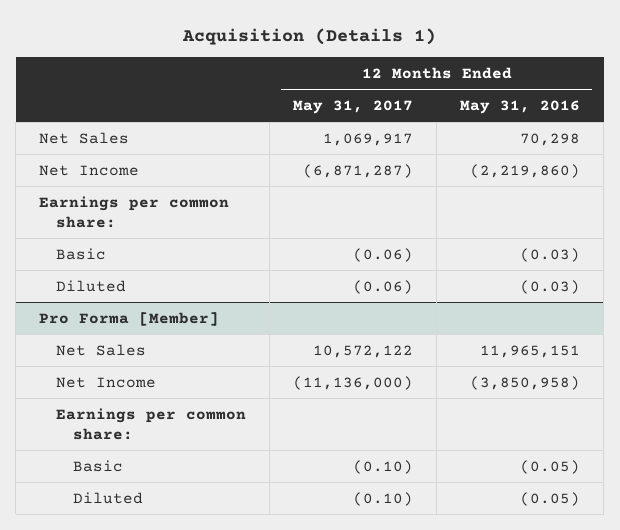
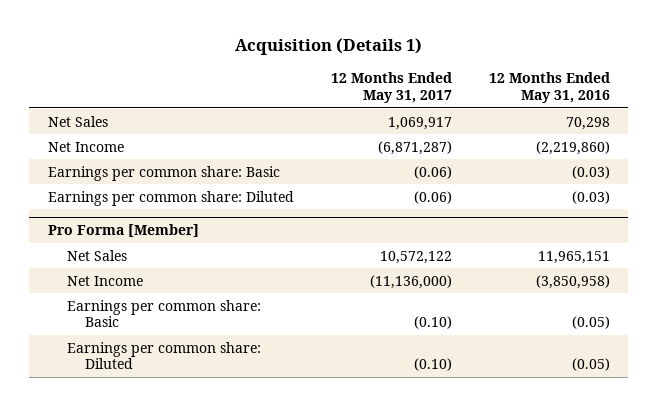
[39,195,230,228] Earnings per common share: -> none
[56,247,107,260] Basic -> [47,165,280,181] Earnings per common share: Basic
[56,279,127,292] Diluted -> [47,190,294,206] Earnings per common share: Diluted
[56,407,247,440] Earnings per common share: -> none
[72,459,123,472] Basic -> [66,299,261,328] Earnings per common share: Basic
[72,491,143,504] Diluted -> [66,341,261,370] Earnings per common share: Diluted

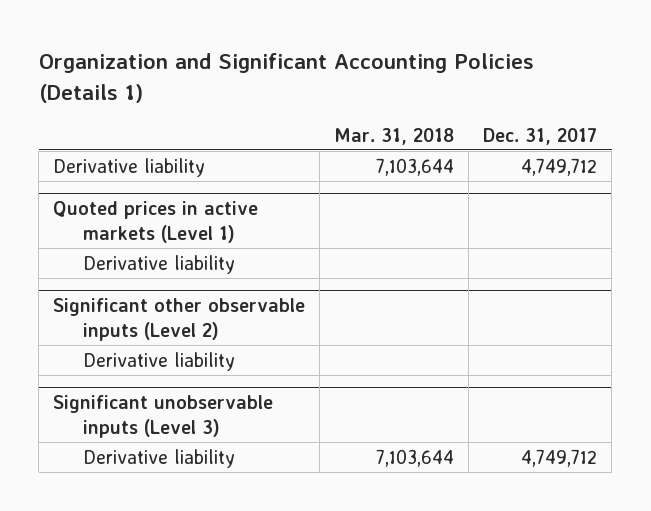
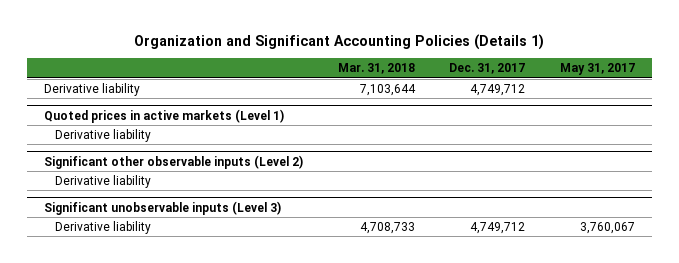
none -> [559,63,635,76] May 31, 2017
[376,448,455,467] 7,103,644 -> [359,222,415,235] 4,708,733

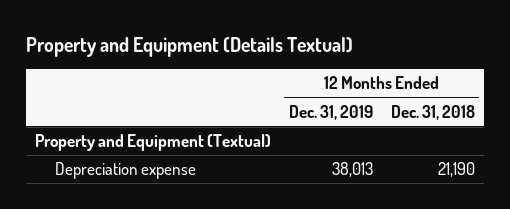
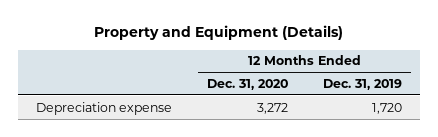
[25,37,353,58] Property and Equipment (Details Textual) -> [94,25,344,41] Property and Equipment (Details)
[390,104,475,120] Dec. 31, 2018 -> none
none -> [207,78,289,90] Dec. 31, 2020
[34,134,271,152] Property and Equipment (Textual) -> none
[331,162,373,178] 38,013 -> [372,102,403,114] 1,720

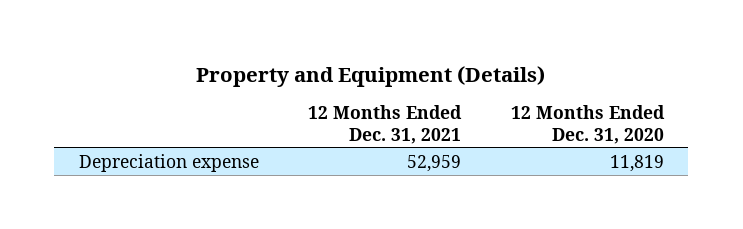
[323,78,403,90] Dec. 31, 2019 -> none
none -> [308,104,463,144] 12 Months Ended Dec. 31, 2021
[257,102,289,114] 3,272 -> [609,154,664,172] 11,819

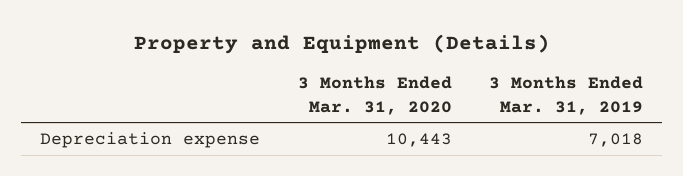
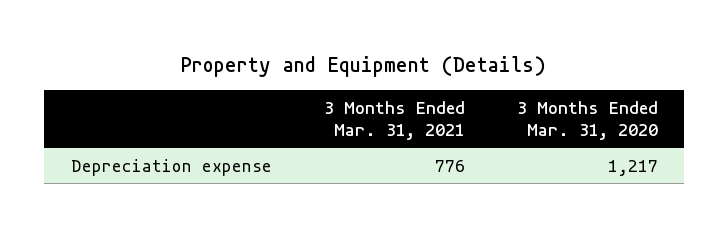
[489,76,644,115] 3 Months Ended Mar. 31, 2019 -> none
none -> [323,100,465,140] 3 Months Ended Mar. 31, 2021
[385,133,452,148] 10,443 -> [607,159,658,176] 1,217

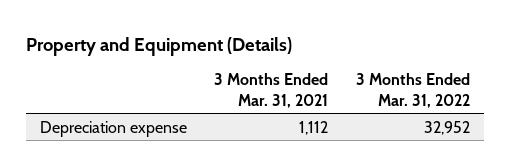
[516,100,658,140] 3 Months Ended Mar. 31, 2020 -> none
none -> [356,73,471,108] 3 Months Ended Mar. 31, 2022
[434,159,465,172] 776 -> [299,120,329,135] 1,112

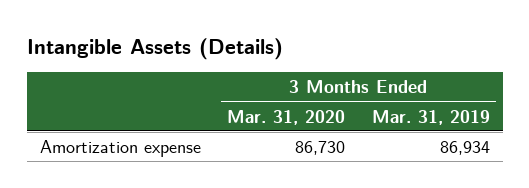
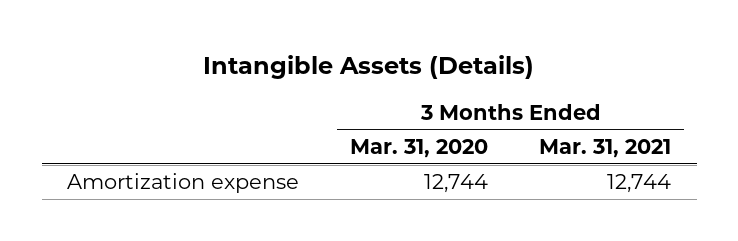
[371,109,490,125] Mar. 31, 2019 -> none
none -> [539,138,672,158] Mar. 31, 2021
[295,140,346,155] 86,730 -> [424,174,489,194] 12,744

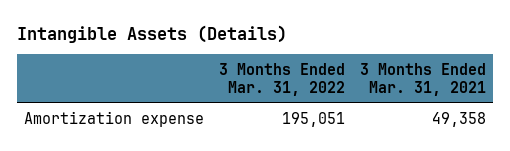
[350,138,489,158] Mar. 31, 2020 -> none
none -> [219,62,346,97] 3 Months Ended Mar. 31, 2022
[607,174,672,194] 12,744 -> [431,112,486,128] 49,358

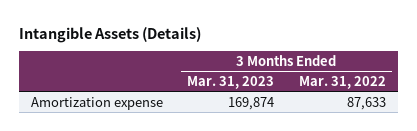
[359,62,486,97] 3 Months Ended Mar. 31, 2021 -> none
none -> [187,75,275,89] Mar. 31, 2023
[282,112,346,128] 195,051 -> [346,96,386,110] 87,633

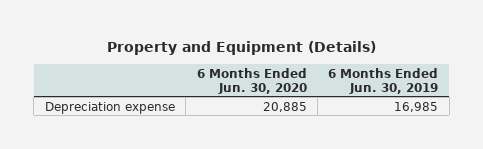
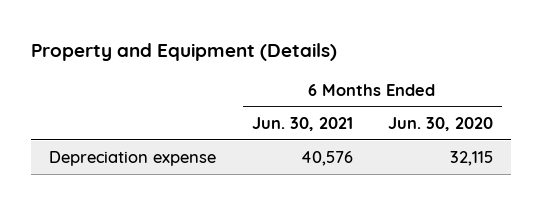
[328,67,439,94] 6 Months Ended Jun. 30, 2019 -> none
none -> [251,117,353,132] Jun. 30, 2021
[262,101,307,112] 20,885 -> [450,151,494,167] 32,115

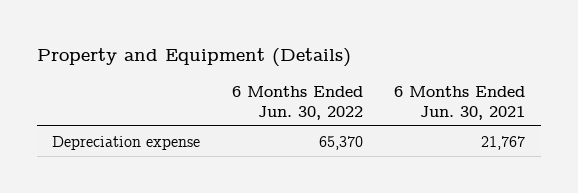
[388,117,494,132] Jun. 30, 2020 -> none
none -> [231,85,363,120] 6 Months Ended Jun. 30, 2022
[300,151,353,167] 40,576 -> [481,136,526,151] 21,767

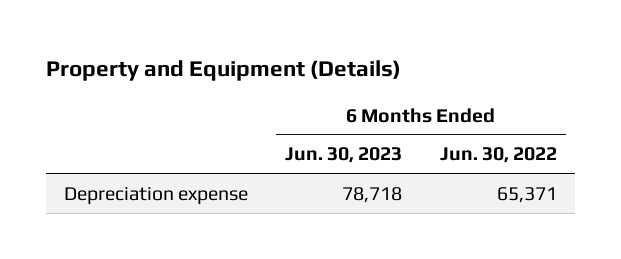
[394,85,526,120] 6 Months Ended Jun. 30, 2021 -> none
none -> [285,147,403,164] Jun. 30, 2023
[318,136,363,151] 65,370 -> [496,186,557,203] 65,371

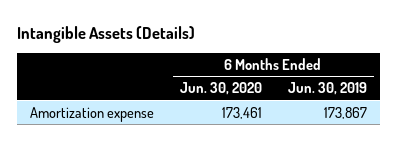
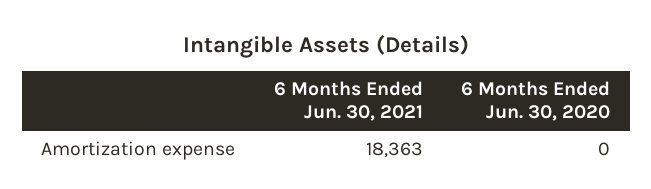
[288,82,368,96] Jun. 30, 2019 -> none
none -> [273,81,423,122] 6 Months Ended Jun. 30, 2021
[221,106,262,119] 173,461 -> [598,142,611,157] 0

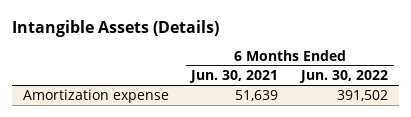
[461,81,611,122] 6 Months Ended Jun. 30, 2020 -> none
none -> [298,70,388,84] Jun. 30, 2022
[365,142,423,159] 18,363 -> [235,90,279,102] 51,639

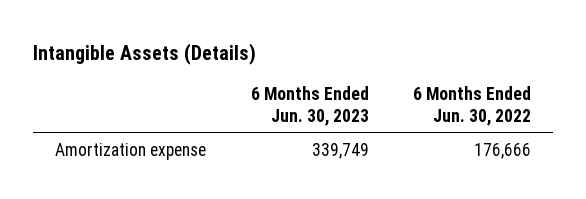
[189,70,279,84] Jun. 30, 2021 -> none
none -> [250,85,369,126] 6 Months Ended Jun. 30, 2023
[336,90,388,102] 391,502 -> [474,142,532,159] 176,666

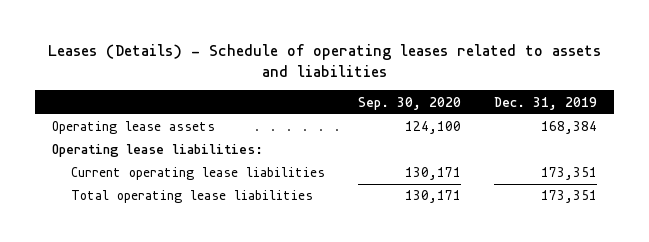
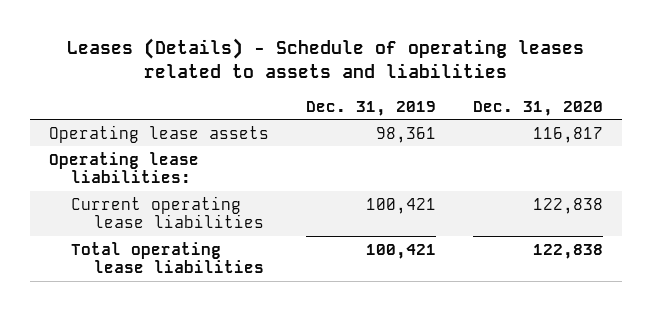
[358,96,462,110] Sep. 30, 2020 -> none
none -> [473,100,604,116] Dec. 31, 2020
[541,121,598,135] 168,384 -> [376,126,437,143] 98,361
[541,167,598,181] 173,351 -> [366,197,437,214] 100,421
[541,190,598,204] 173,351 -> [366,243,437,259] 100,421

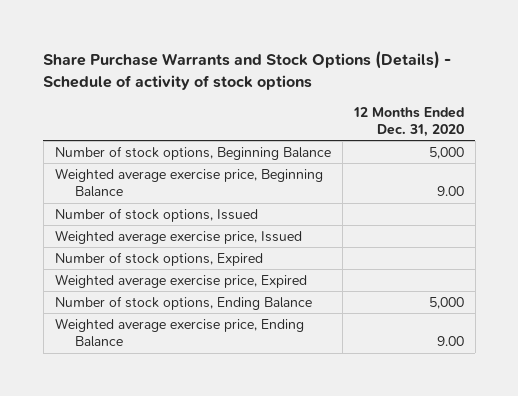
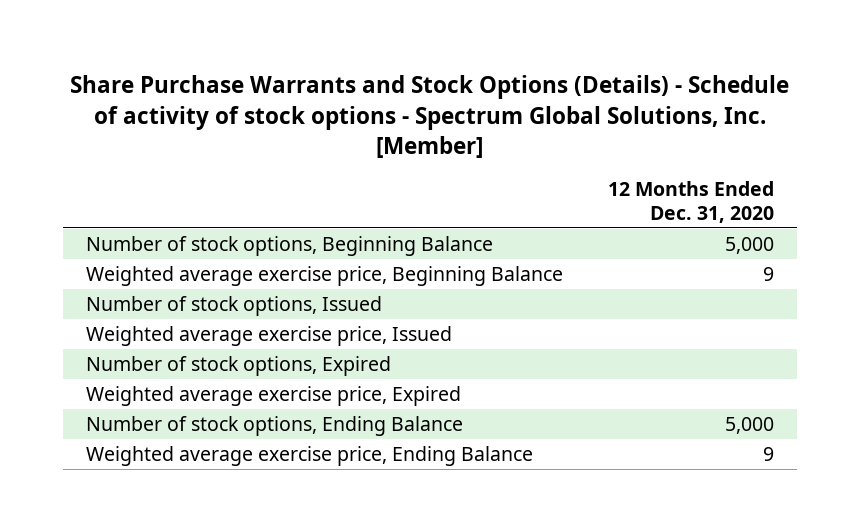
[43,50,452,90] Share Purchase Warrants and Stock Options (Details) - Schedule of activity of stock options -> [70,75,790,159] Share Purchase Warrants and Stock Options (Details) - Schedule of activity of stock options - Spectrum Global Solutions, Inc. [Member]
[436,186,464,197] 9.00 -> [763,267,775,282] 9
[436,336,464,347] 9.00 -> [763,447,775,462] 9

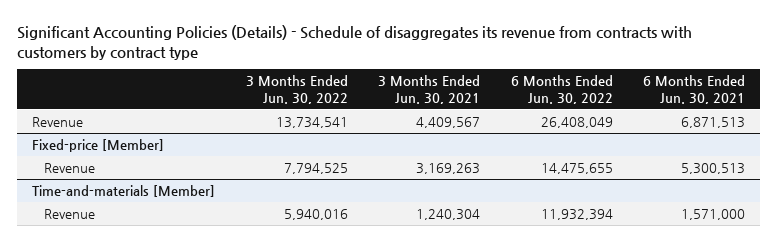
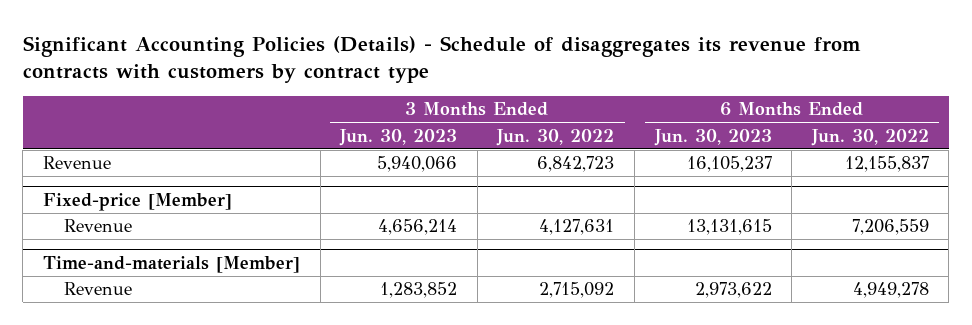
[378,75,481,104] 3 Months Ended Jun. 30, 2021 -> none
[643,75,746,104] 6 Months Ended Jun. 30, 2021 -> none
none -> [339,128,458,146] Jun. 30, 2023
none -> [653,128,772,146] Jun. 30, 2023
[275,116,348,128] 13,734,541 -> [537,156,615,173] 6,842,723
[540,116,613,128] 26,408,049 -> [844,156,929,173] 12,155,837
[283,162,348,174] 7,794,525 -> [539,219,615,236] 4,127,631
[540,162,613,174] 14,475,655 -> [851,219,929,236] 7,206,559
[283,208,348,220] 5,940,016 -> [539,282,615,299] 2,715,092
[540,208,613,220] 11,932,394 -> [852,282,929,299] 4,949,278

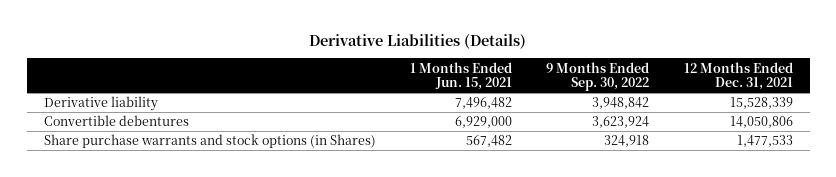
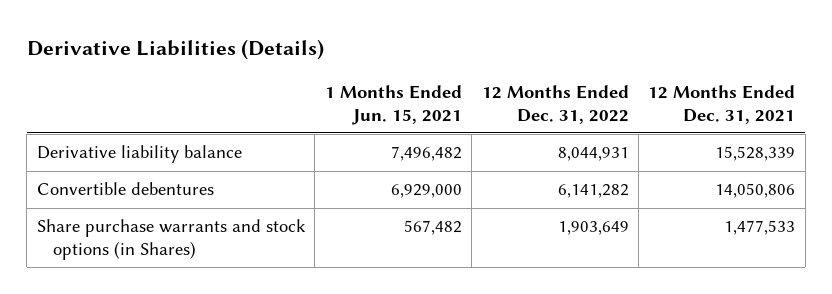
[546,61,650,92] 9 Months Ended Sep. 30, 2022 -> none
none -> [481,85,629,124] 12 Months Ended Dec. 31, 2022
[43,96,158,112] Derivative liability -> [36,145,242,164] Derivative liability balance

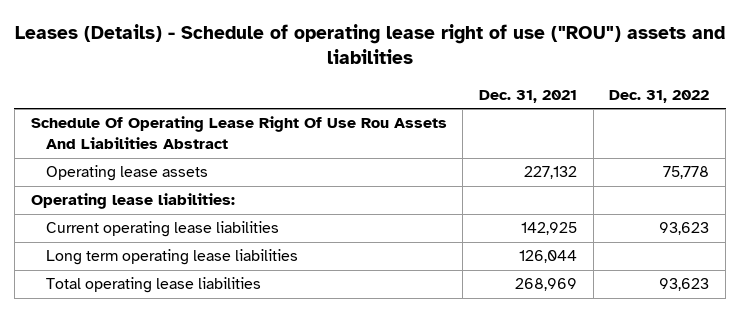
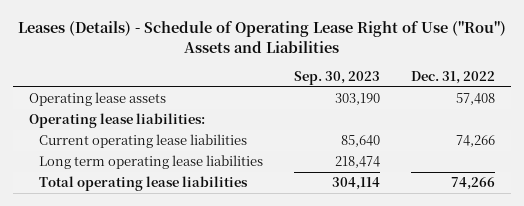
[14,24,725,65] Leases (Details) - Schedule of operating lease right of use ("ROU") assets and liabilities -> [18,21,507,54] Leases (Details) - Schedule of Operating Lease Right of Use ("Rou") Assets and Liabilities
[478,89,577,103] Dec. 31, 2021 -> none
none -> [294,70,381,85] Sep. 30, 2023
[30,116,447,150] Schedule Of Operating Lease Right Of Use Rou Assets And Liabilities Abstract -> none
[663,166,710,180] 75,778 -> [456,93,496,106] 57,408
[659,222,710,236] 93,623 -> [456,135,496,148] 74,266
[659,278,710,292] 93,623 -> [451,177,496,191] 74,266

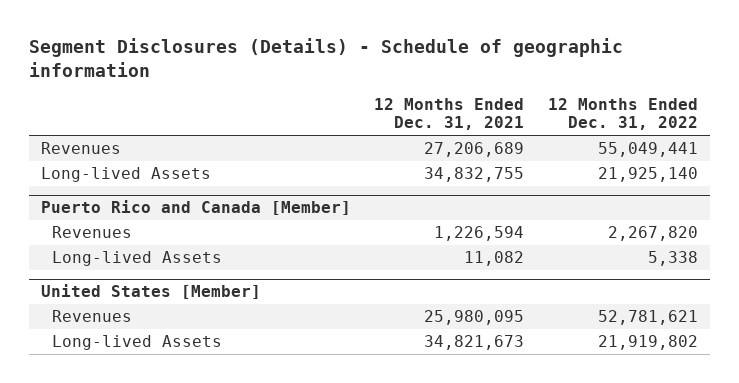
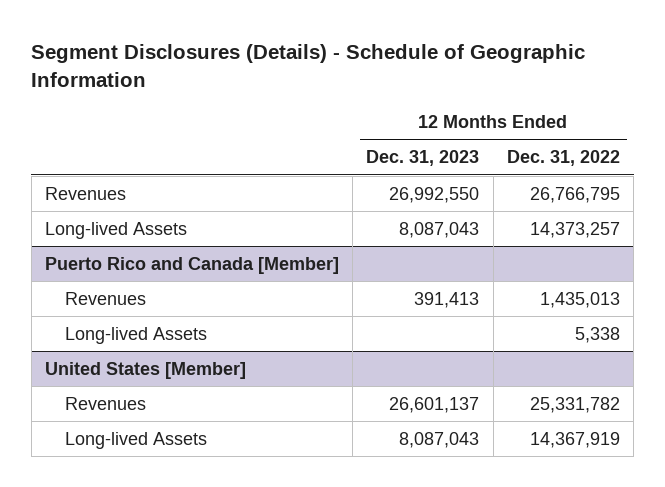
[28,37,623,77] Segment Disclosures (Details) - Schedule of geographic information -> [31,43,586,87] Segment Disclosures (Details) - Schedule of Geographic Information
[374,98,525,131] 12 Months Ended Dec. 31, 2021 -> none
none -> [366,150,480,167] Dec. 31, 2023
[598,141,699,157] 55,049,441 -> [529,186,620,203] 26,766,795
[598,166,699,182] 21,925,140 -> [529,221,620,238] 14,373,257
[608,225,699,241] 2,267,820 -> [539,291,620,308] 1,435,013
[598,309,699,325] 52,781,621 -> [529,396,620,413] 25,331,782
[598,334,699,350] 21,919,802 -> [529,431,620,448] 14,367,919

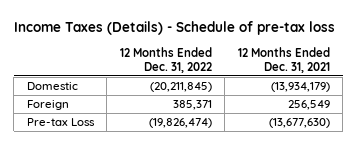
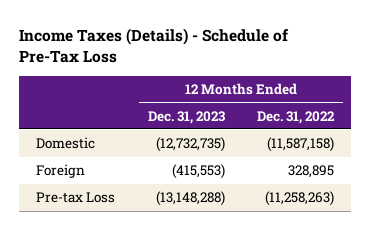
[13,20,335,35] Income Taxes (Details) - Schedule of pre-tax loss -> [19,27,290,63] Income Taxes (Details) - Schedule of Pre-Tax Loss
[237,46,330,73] 12 Months Ended Dec. 31, 2021 -> none
none -> [147,110,225,124] Dec. 31, 2023
[149,82,212,93] (20,211,845) -> [267,137,335,153] (11,587,158)
[172,100,212,111] 385,371 -> [288,165,335,179] 328,895
[148,118,212,129] (19,826,474) -> [265,191,335,207] (11,258,263)

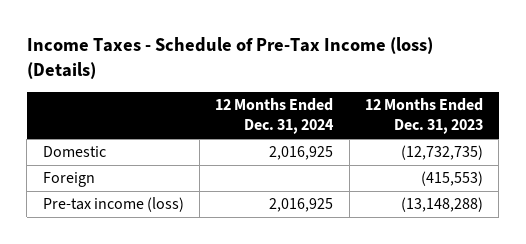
[19,27,290,63] Income Taxes (Details) - Schedule of Pre-Tax Loss -> [26,37,433,79] Income Taxes - Schedule of Pre-Tax Income (loss) (Details)
[257,110,336,124] Dec. 31, 2022 -> none
none -> [215,98,335,135] 12 Months Ended Dec. 31, 2024
[35,192,115,204] Pre-tax Loss -> [42,197,184,213] Pre-tax income (loss)

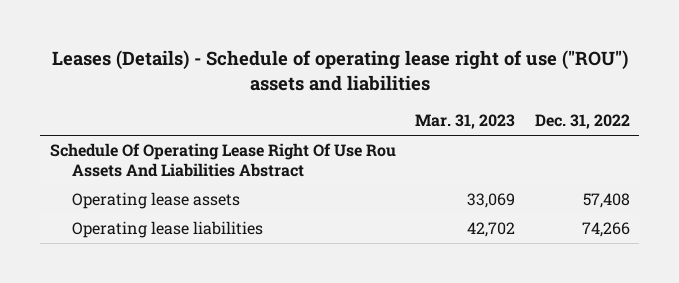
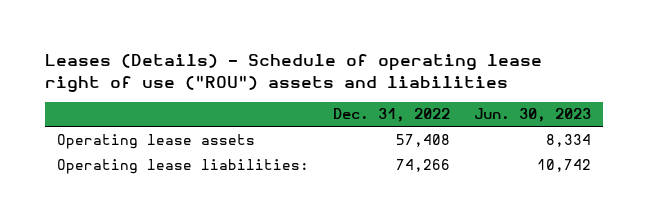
[415,114,516,130] Mar. 31, 2023 -> none
none -> [473,108,591,123] Jun. 30, 2023
[49,143,396,177] Schedule Of Operating Lease Right Of Use Rou Assets And Liabilities Abstract -> none
[72,221,264,239] Operating lease liabilities -> [56,158,309,174] Operating lease liabilities:

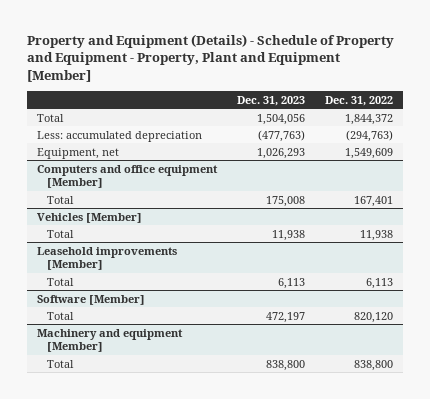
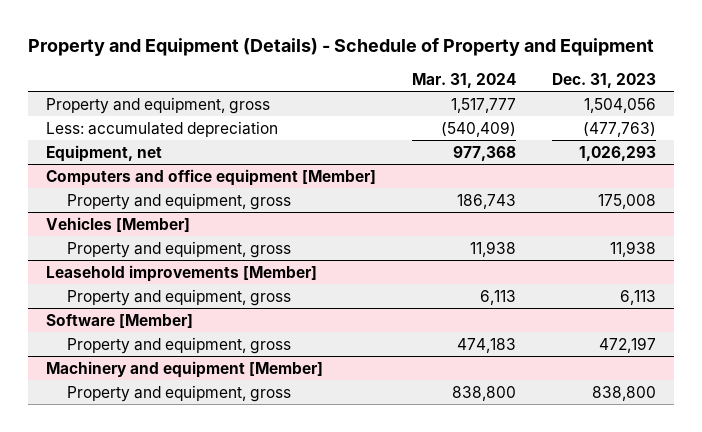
[27,33,395,82] Property and Equipment (Details) - Schedule of Property and Equipment - Property, Plant and Equipment [Member] -> [27,37,654,56] Property and Equipment (Details) - Schedule of Property and Equipment
[324,95,393,106] Dec. 31, 2022 -> none
none -> [411,72,516,88] Mar. 31, 2024
[37,113,65,122] Total -> [45,96,270,114] Property and equipment, gross
[47,195,75,204] Total -> [67,192,292,210] Property and equipment, gross
[47,229,75,238] Total -> [67,240,292,258] Property and equipment, gross
[47,277,75,286] Total -> [67,288,292,306] Property and equipment, gross
[47,311,75,320] Total -> [67,336,292,354] Property and equipment, gross
[47,359,75,368] Total -> [67,384,292,402] Property and equipment, gross

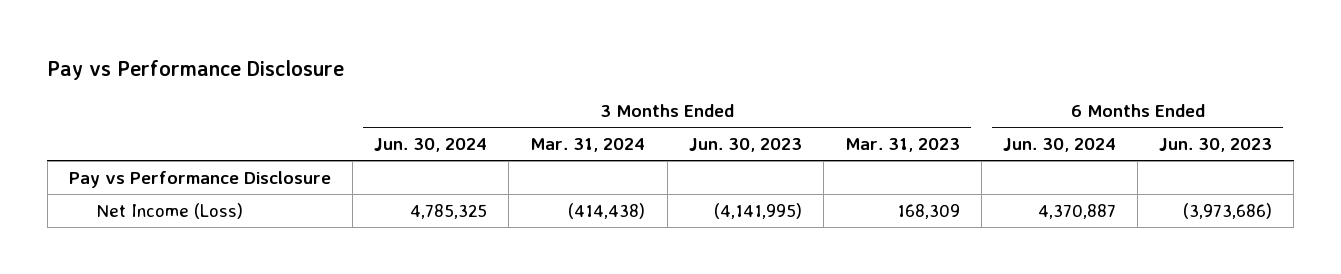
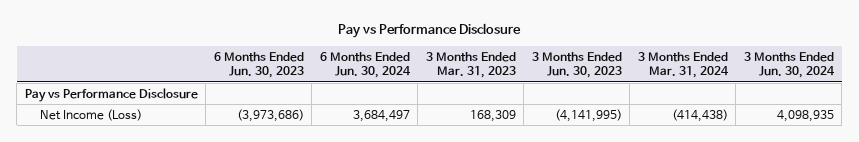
[410,203,488,219] 4,785,325 -> [776,109,834,122] 4,098,935
[1038,203,1117,219] 4,370,887 -> [352,109,410,122] 3,684,497

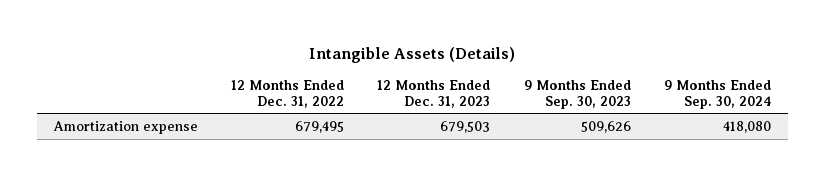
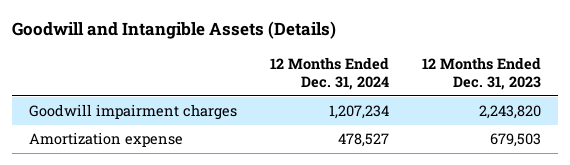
[309,46,516,63] Intangible Assets (Details) -> [12,21,337,40] Goodwill and Intangible Assets (Details)
[231,79,345,108] 12 Months Ended Dec. 31, 2022 -> none
[523,79,631,109] 9 Months Ended Sep. 30, 2023 -> none
[664,79,772,109] 9 Months Ended Sep. 30, 2024 -> none
none -> [269,57,389,91] 12 Months Ended Dec. 31, 2024
none -> [28,104,237,121] Goodwill impairment charges

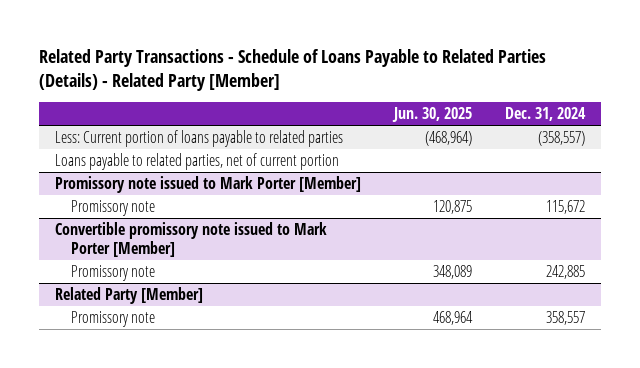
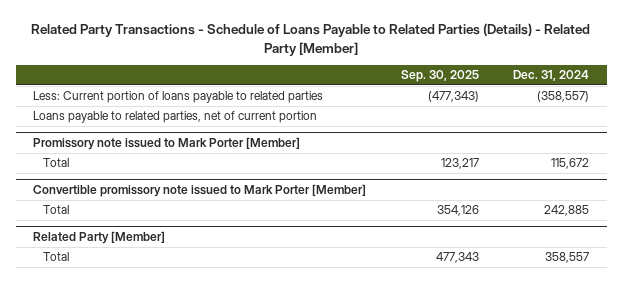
[392,107,473,123] Jun. 30, 2025 -> none
none -> [400,69,479,82] Sep. 30, 2025
[70,200,155,217] Promissory note -> [42,158,69,168] Total
[70,265,155,282] Promissory note -> [42,205,69,215] Total
[70,311,155,328] Promissory note -> [42,252,69,262] Total

